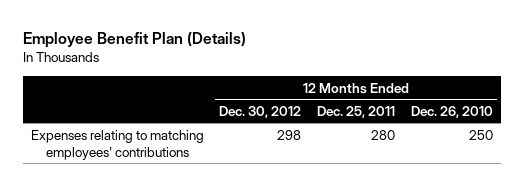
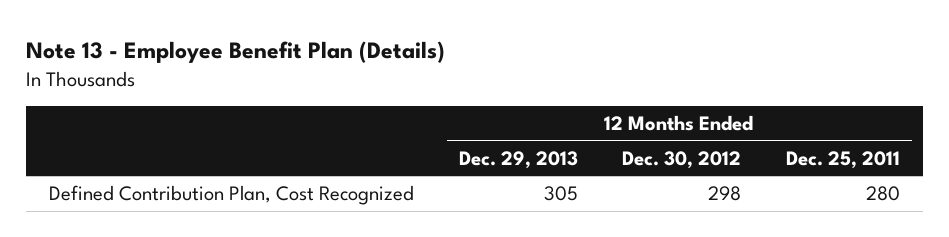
[22,31,246,48] Employee Benefit Plan (Details) -> [26,40,446,63] Note 13 - Employee Benefit Plan (Details)
[410,105,493,118] Dec. 26, 2010 -> none
none -> [458,150,578,169] Dec. 29, 2013
[30,129,204,160] Expenses relating to matching employees' contributions -> [48,185,414,206] Defined Contribution Plan, Cost Recognized

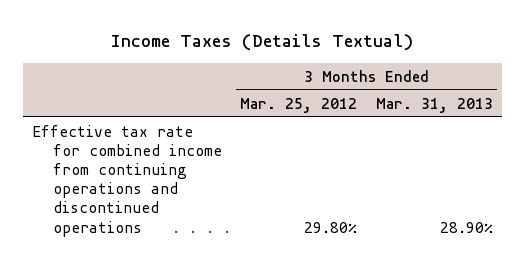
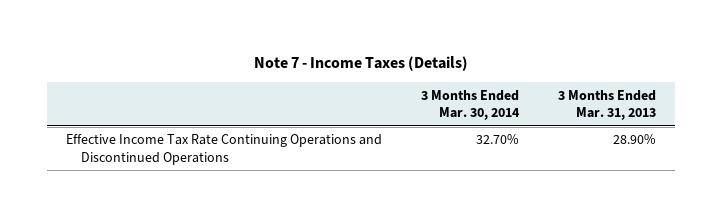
[111,34,414,52] Income Taxes (Details Textual) -> [254,56,469,72] Note 7 - Income Taxes (Details)
[240,97,358,113] Mar. 25, 2012 -> none
none -> [421,89,521,121] 3 Months Ended Mar. 30, 2014
[32,124,223,237] Effective tax rate for combined income from continuing operations and discontinued operations -> [66,134,383,166] Effective Income Tax Rate Continuing Operations and Discontinued Operations

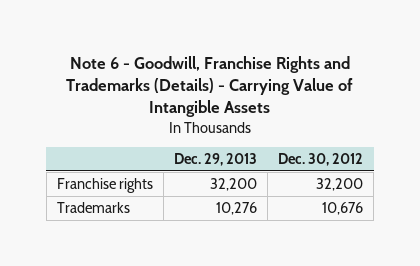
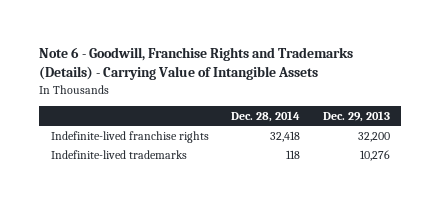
[278,152,364,166] Dec. 30, 2012 -> none
none -> [231,110,301,122] Dec. 28, 2014
[56,177,153,193] Franchise rights -> [50,130,209,143] Indefinite-lived franchise rights
[56,201,130,213] Trademarks -> [50,149,187,159] Indefinite-lived trademarks

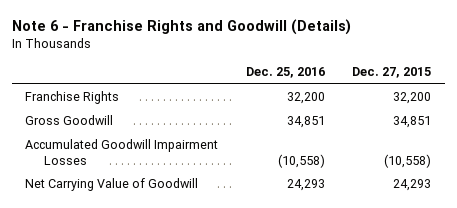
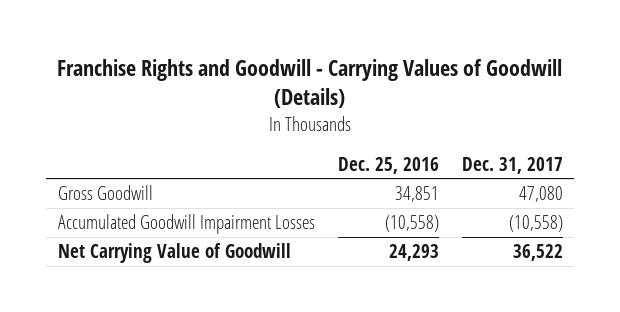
[11,18,351,35] Note 6 - Franchise Rights and Goodwill (Details) -> [57,58,563,109] Franchise Rights and Goodwill - Carrying Values of Goodwill (Details)
[352,67,432,79] Dec. 27, 2015 -> none
none -> [461,156,563,174] Dec. 31, 2017
[25,91,120,105] Franchise Rights -> none

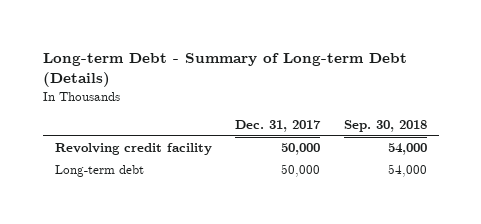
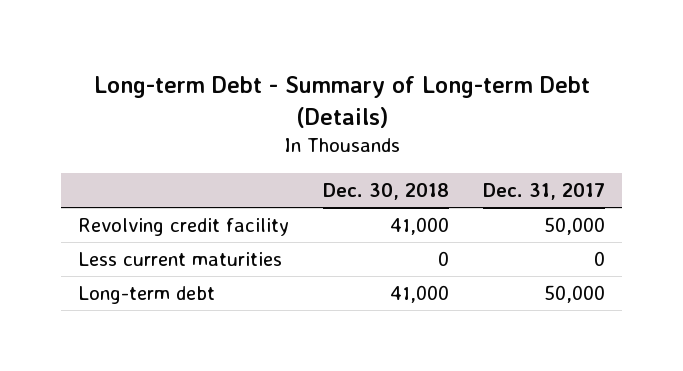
[343,120,427,133] Sep. 30, 2018 -> none
none -> [323,182,450,200] Dec. 30, 2018
none -> [78,252,283,267] Less current maturities

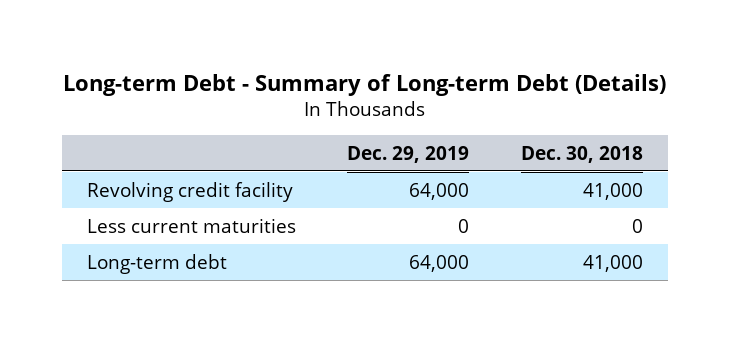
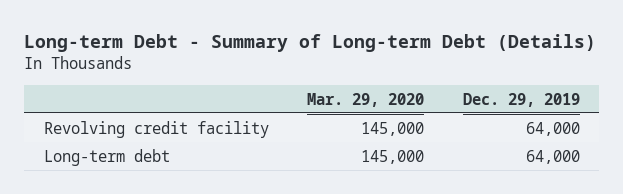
[520,145,643,163] Dec. 30, 2018 -> none
none -> [307,92,425,107] Mar. 29, 2020
[87,217,297,233] Less current maturities -> none

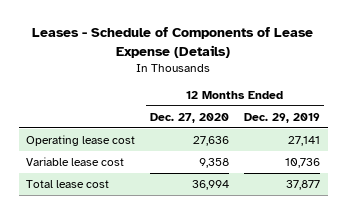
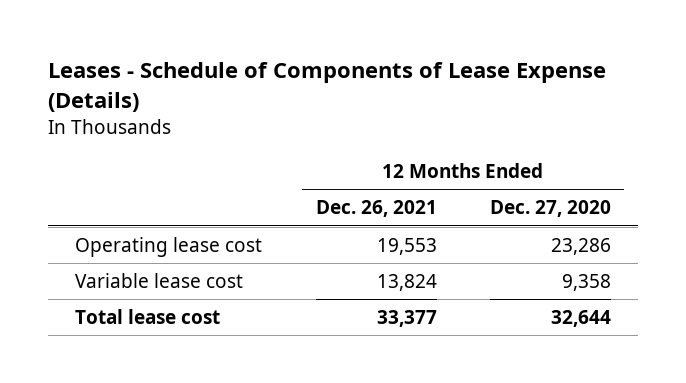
[244,112,321,123] Dec. 29, 2019 -> none
none -> [315,200,437,218] Dec. 26, 2021
[193,136,230,147] 27,636 -> [550,238,611,256] 23,286
[192,180,230,191] 36,994 -> [550,310,611,328] 32,644

